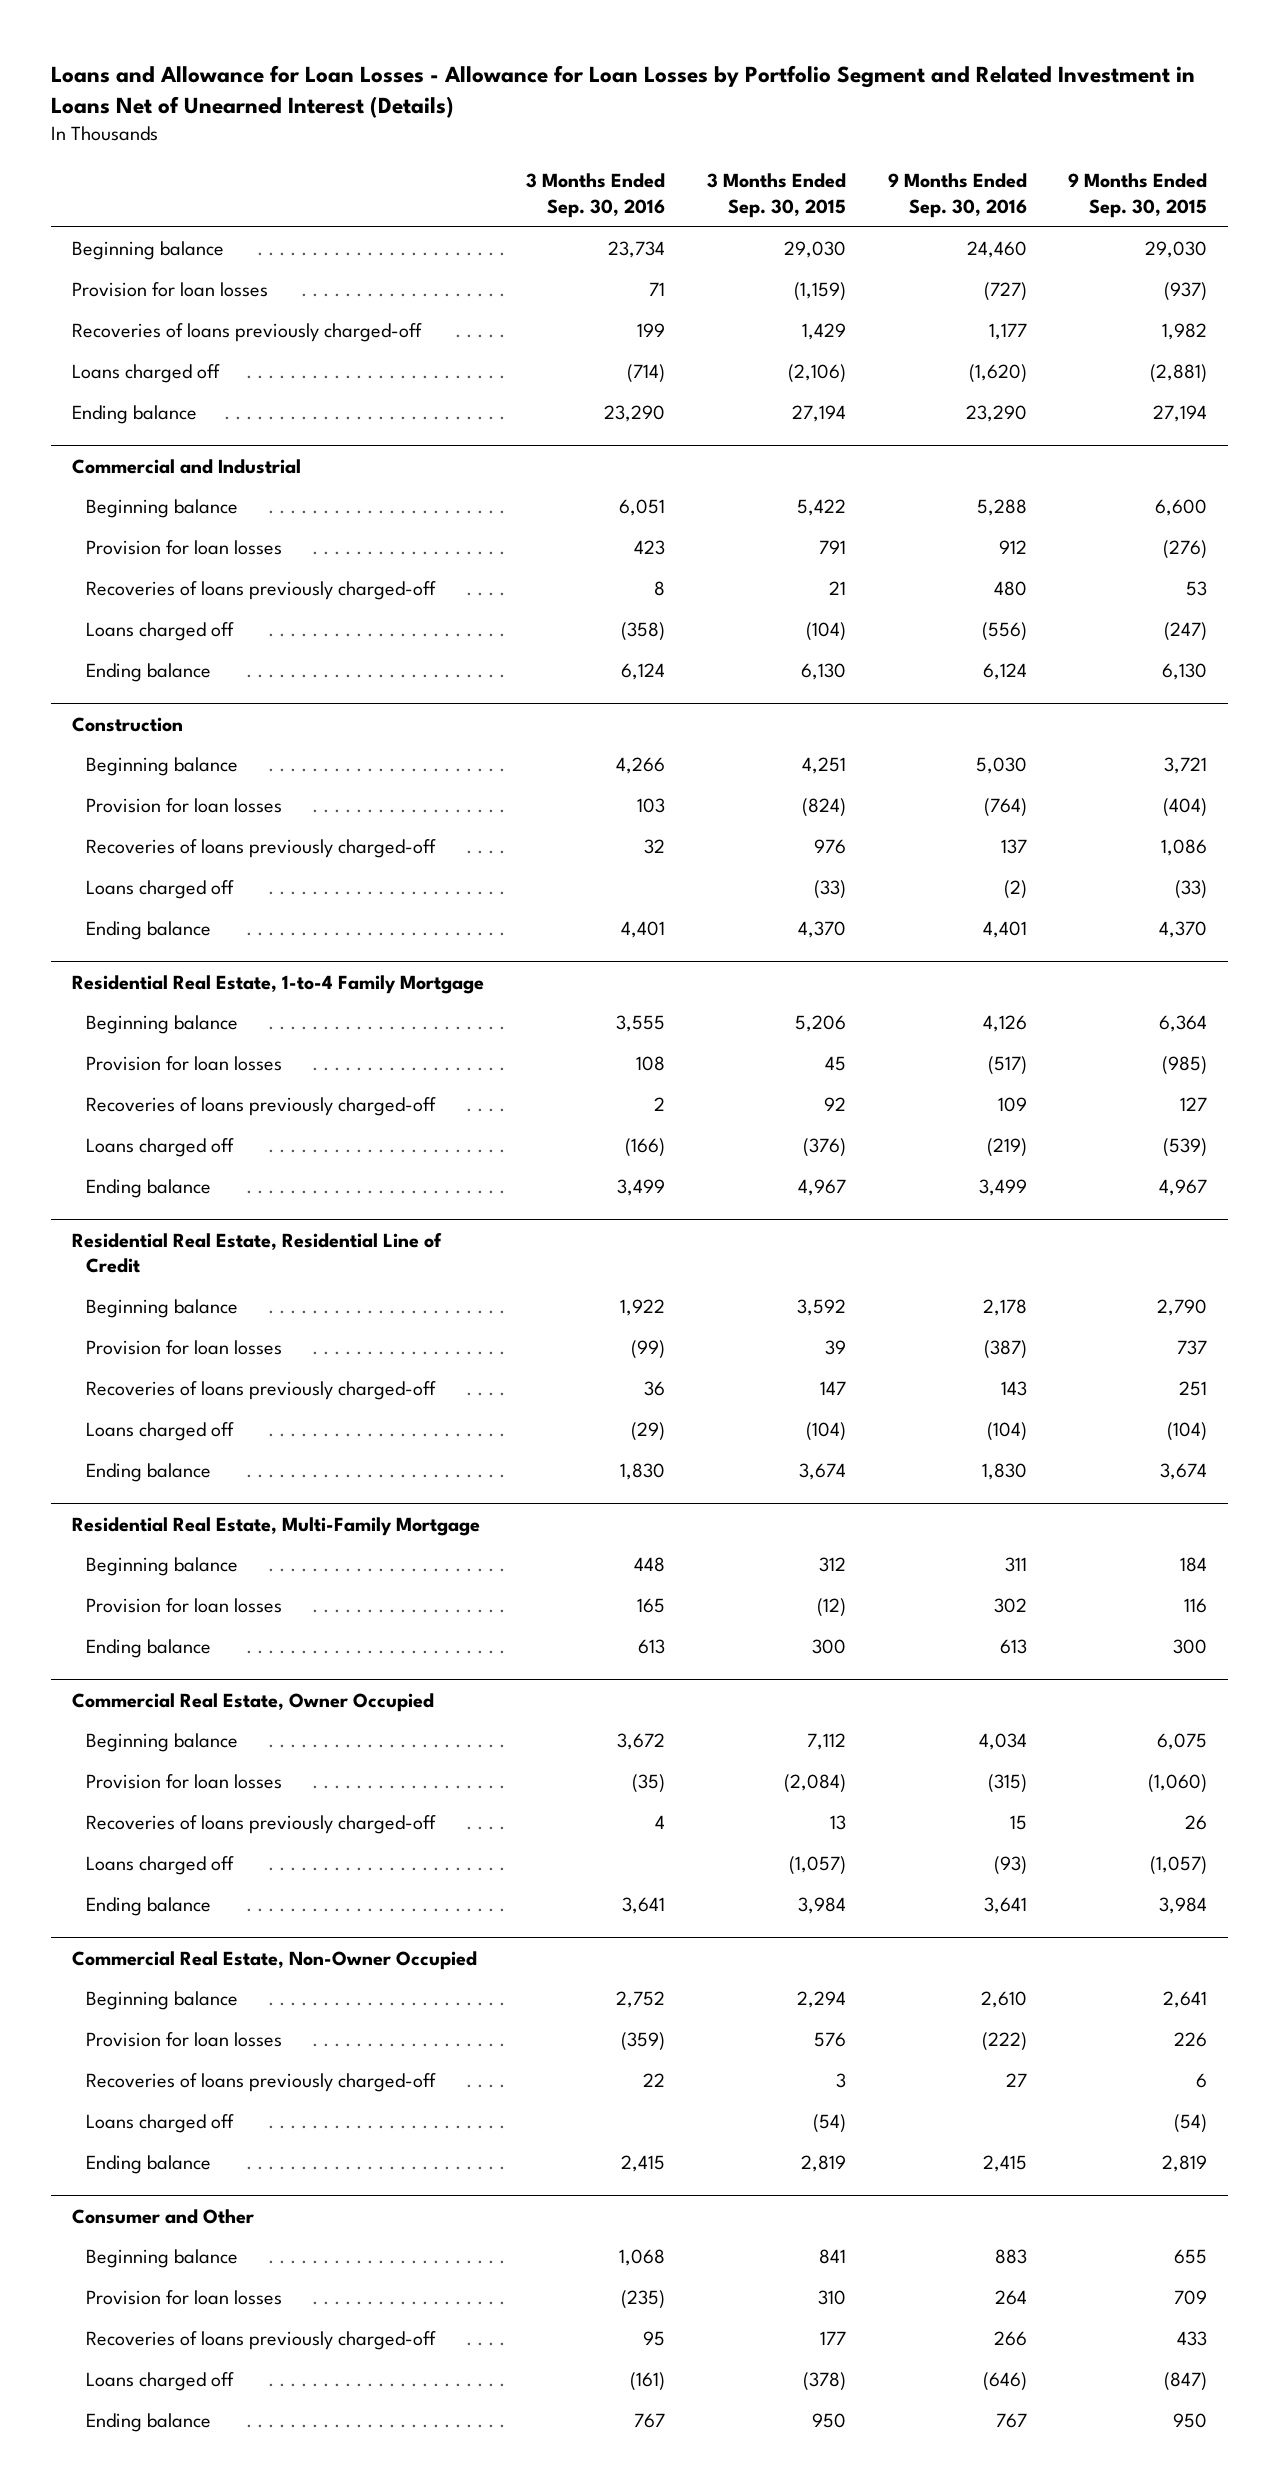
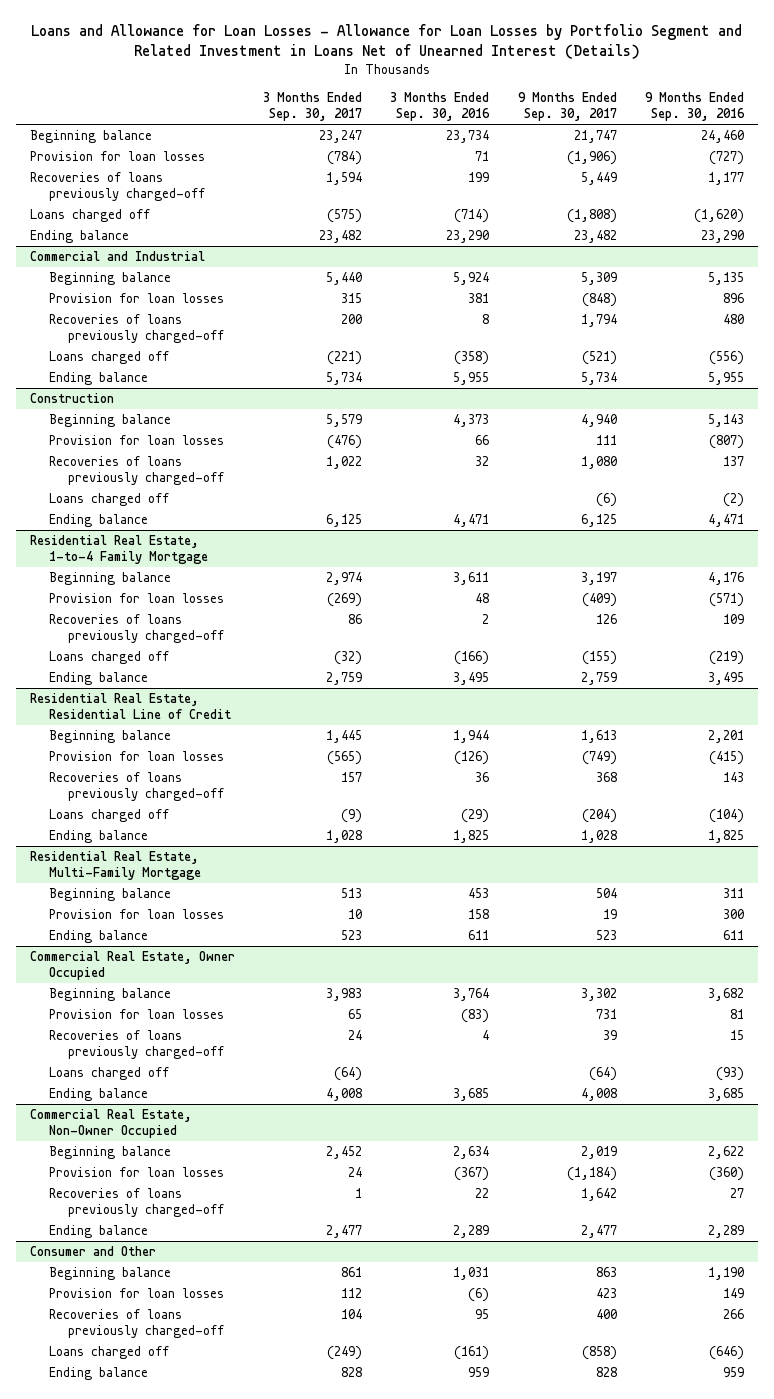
[706,173,846,218] 3 Months Ended Sep. 30, 2015 -> none
[1068,173,1208,218] 9 Months Ended Sep. 30, 2015 -> none
none -> [263,91,363,122] 3 Months Ended Sep. 30, 2017
none -> [517,91,617,122] 9 Months Ended Sep. 30, 2017
[618,498,665,516] 6,051 -> [453,271,490,285] 5,924
[976,498,1027,516] 5,288 -> [707,271,744,285] 5,135
[633,539,665,555] 423 -> [468,292,490,303] 381
[998,539,1027,554] 912 -> [722,292,744,303] 896
[620,662,665,680] 6,124 -> [453,371,490,385] 5,955
[982,662,1027,680] 6,124 -> [707,371,744,385] 5,955
[615,756,665,774] 4,266 -> [453,413,490,427] 4,373
[975,756,1027,774] 5,030 -> [707,413,744,427] 5,143
[636,797,665,813] 103 -> [475,434,490,445] 66
[983,797,1027,817] (764) -> [708,434,744,449] (807)
[620,920,665,938] 4,401 -> [453,513,490,527] 4,471
[982,920,1027,938] 4,401 -> [707,513,744,527] 4,471
[615,1014,665,1032] 3,555 -> [453,571,490,585] 3,611
[982,1014,1027,1032] 4,126 -> [707,571,744,585] 4,176
[635,1055,665,1071] 108 -> [475,592,490,603] 48
[987,1055,1027,1075] (517) -> [708,592,744,607] (571)
[616,1178,665,1196] 3,499 -> [453,671,490,685] 3,495
[978,1178,1027,1196] 3,499 -> [707,671,744,685] 3,495
[619,1298,665,1316] 1,922 -> [453,729,490,743] 1,944
[982,1298,1027,1316] 2,178 -> [707,729,744,743] 2,201
[630,1339,665,1359] (99) -> [454,750,490,765] (126)
[983,1339,1027,1359] (387) -> [708,750,744,765] (415)
[619,1462,665,1480] 1,830 -> [453,829,490,843] 1,825
[981,1462,1027,1480] 1,830 -> [707,829,744,843] 1,825
[633,1556,665,1572] 448 -> [468,887,490,898] 453
[636,1597,665,1613] 165 -> [468,908,490,919] 158
[993,1597,1027,1613] 302 -> [722,908,744,919] 300
[637,1638,665,1654] 613 -> [468,929,490,940] 611
[999,1638,1027,1654] 613 -> [722,929,744,940] 611
[616,1732,665,1750] 3,672 -> [453,987,490,1001] 3,764
[978,1732,1027,1750] 4,034 -> [707,987,744,1001] 3,682
[631,1773,665,1793] (35) -> [461,1008,490,1023] (83)
[987,1773,1027,1793] (315) -> [729,1008,744,1019] 81
[621,1896,665,1914] 3,641 -> [453,1087,490,1101] 3,685
[983,1896,1027,1914] 3,641 -> [707,1087,744,1101] 3,685
[615,1990,665,2008] 2,752 -> [453,1145,490,1159] 2,634
[980,1990,1027,2008] 2,610 -> [707,1145,744,1159] 2,622
[620,2031,665,2051] (359) -> [454,1166,490,1181] (367)
[981,2031,1027,2051] (222) -> [708,1166,744,1181] (360)
[86,2113,235,2133] Loans charged off -> none
[620,2154,665,2172] 2,415 -> [453,1224,490,1238] 2,289
[982,2154,1027,2172] 2,415 -> [707,1224,744,1238] 2,289
[618,2248,665,2266] 1,068 -> [453,1266,490,1280] 1,031
[994,2248,1027,2264] 883 -> [707,1266,744,1280] 1,190
[620,2289,665,2309] (235) -> [468,1287,490,1302] (6)
[994,2289,1027,2305] 264 -> [722,1287,744,1298] 149
[633,2412,665,2428] 767 -> [468,1366,490,1377] 959
[995,2412,1027,2428] 767 -> [722,1366,744,1377] 959

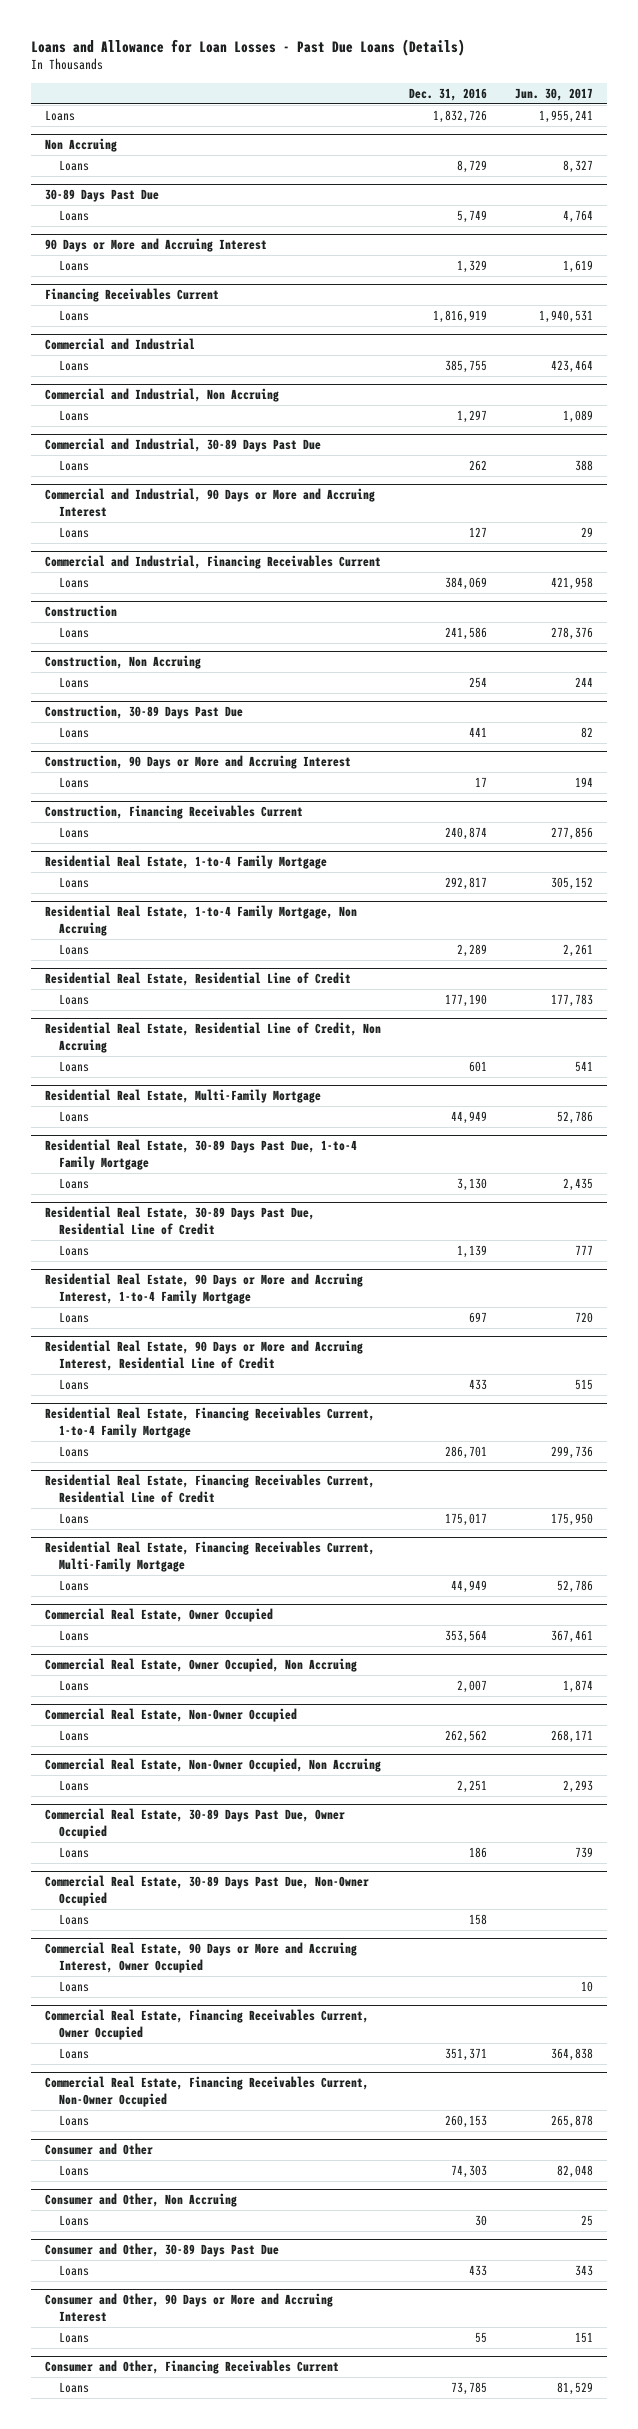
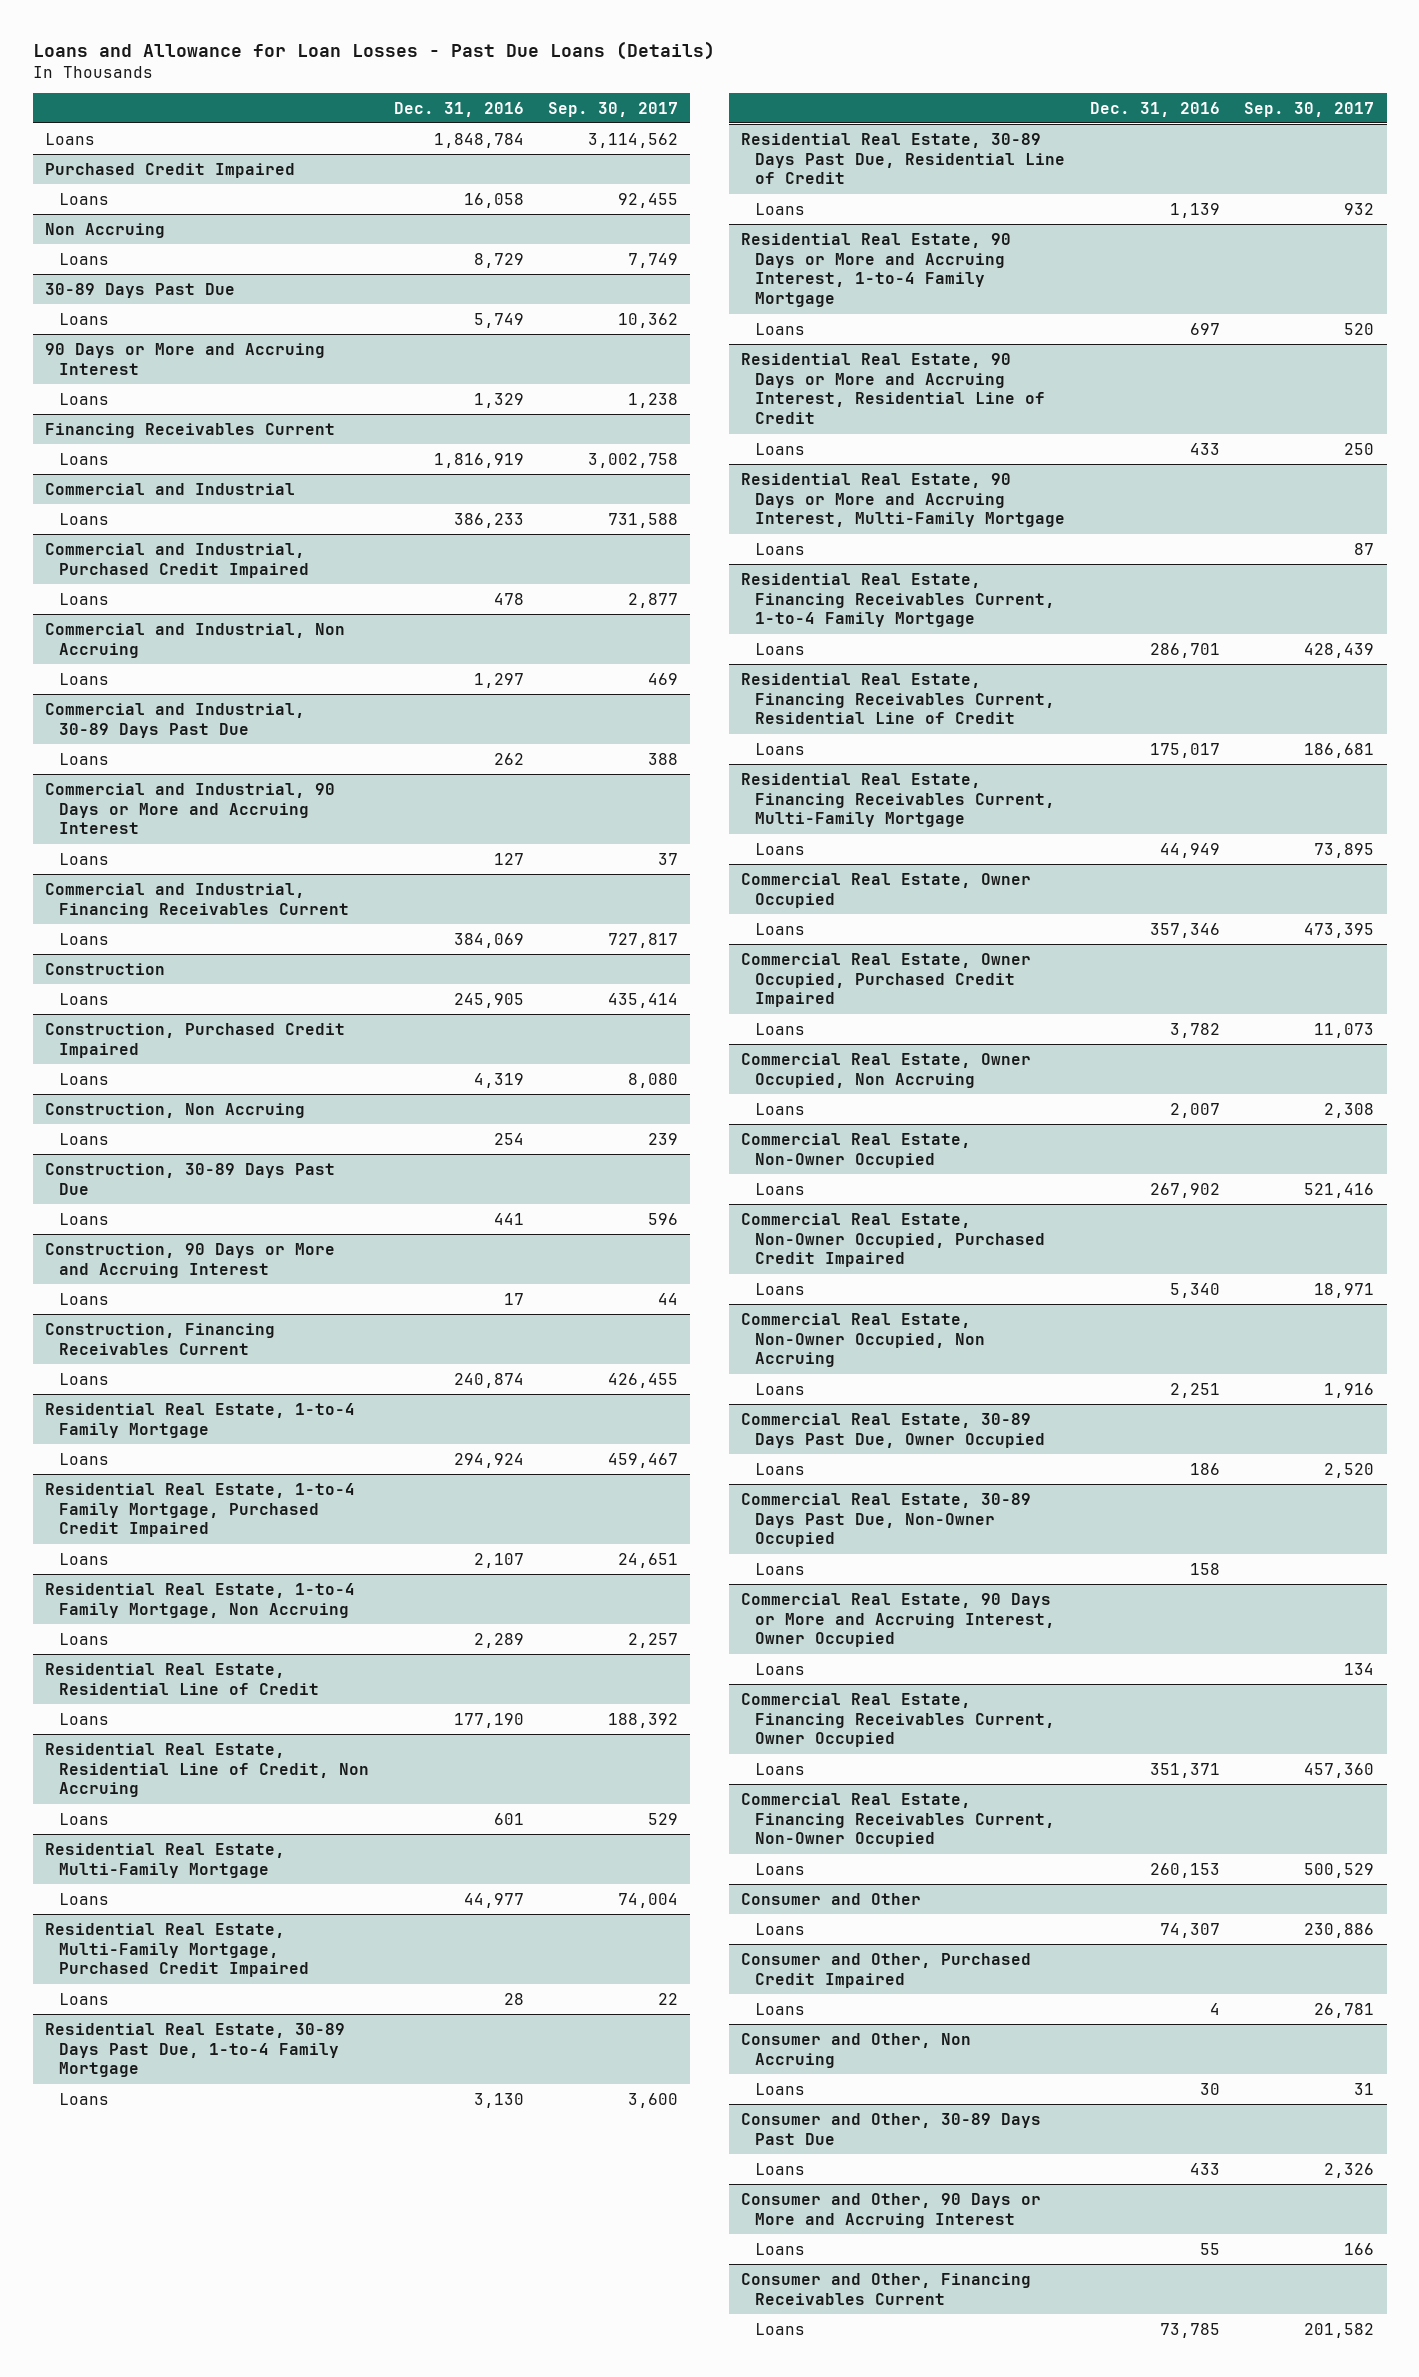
[514,87,593,101] Jun. 30, 2017 -> none
none -> [548,101,679,117] Sep. 30, 2017
[433,110,488,124] 1,832,726 -> [433,132,524,148] 1,848,784
none -> [45,162,296,178] Purchased Credit Impaired
none -> [58,192,109,205] Loans
[445,360,488,374] 385,755 -> [453,512,524,528] 386,233
none -> [45,542,309,578] Commercial and Industrial, Purchased Credit Impaired
none -> [58,592,109,605] Loans
[445,627,488,641] 241,586 -> [453,992,524,1008] 245,905
none -> [45,1022,346,1058] Construction, Purchased Credit Impaired
none -> [58,1072,109,1085] Loans
[445,877,488,891] 292,817 -> [453,1452,524,1468] 294,924
none -> [45,1482,356,1538] Residential Real Estate, 1-to-4 Family Mortgage, Purchased Credit Impaired
none -> [58,1552,109,1565] Loans
[451,1111,488,1125] 44,949 -> [463,1892,524,1908] 44,977
none -> [45,1922,309,1978] Residential Real Estate, Multi-Family Mortgage, Purchased Credit Impaired
none -> [58,1992,109,2005] Loans
none -> [741,472,1066,528] Residential Real Estate, 90 Days or More and Accruing Interest, Multi-Family Mortgage
none -> [755,542,806,555] Loans
[445,1630,488,1644] 353,564 -> [1149,922,1220,938] 357,346
none -> [741,952,1032,1008] Commercial Real Estate, Owner Occupied, Purchased Credit Impaired
none -> [755,1022,806,1035] Loans
[445,1730,488,1744] 262,562 -> [1149,1182,1220,1198] 267,902
none -> [741,1212,1046,1268] Commercial Real Estate, Non-Owner Occupied, Purchased Credit Impaired
none -> [755,1282,806,1295] Loans
[451,2165,488,2179] 74,303 -> [1159,1922,1220,1938] 74,307
none -> [741,1952,1032,1988] Consumer and Other, Purchased Credit Impaired
none -> [755,2002,806,2015] Loans

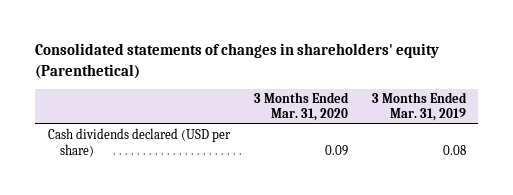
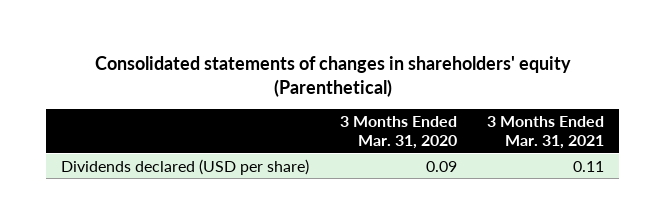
[371,91,467,122] 3 Months Ended Mar. 31, 2019 -> none
none -> [487,115,605,150] 3 Months Ended Mar. 31, 2021
[47,128,231,157] Cash dividends declared (USD per share) -> [61,158,310,175] Dividends declared (USD per share)

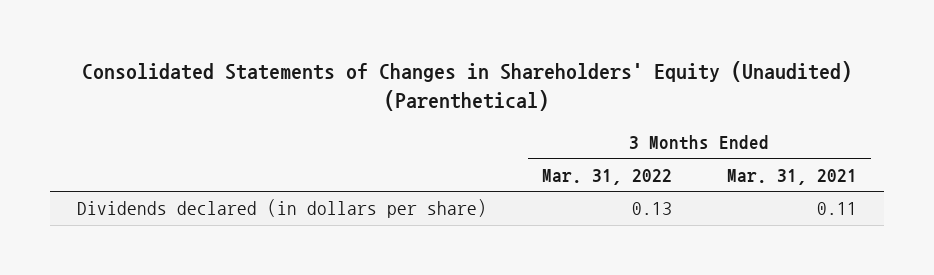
[94,55,571,97] Consolidated statements of changes in shareholders' equity (Parenthetical) -> [81,61,852,112] Consolidated Statements of Changes in Shareholders' Equity (Unaudited) (Parenthetical)
[339,115,457,150] 3 Months Ended Mar. 31, 2020 -> none
none -> [541,168,672,185] Mar. 31, 2022
[61,158,310,175] Dividends declared (USD per share) -> [77,199,488,219] Dividends declared (in dollars per share)

